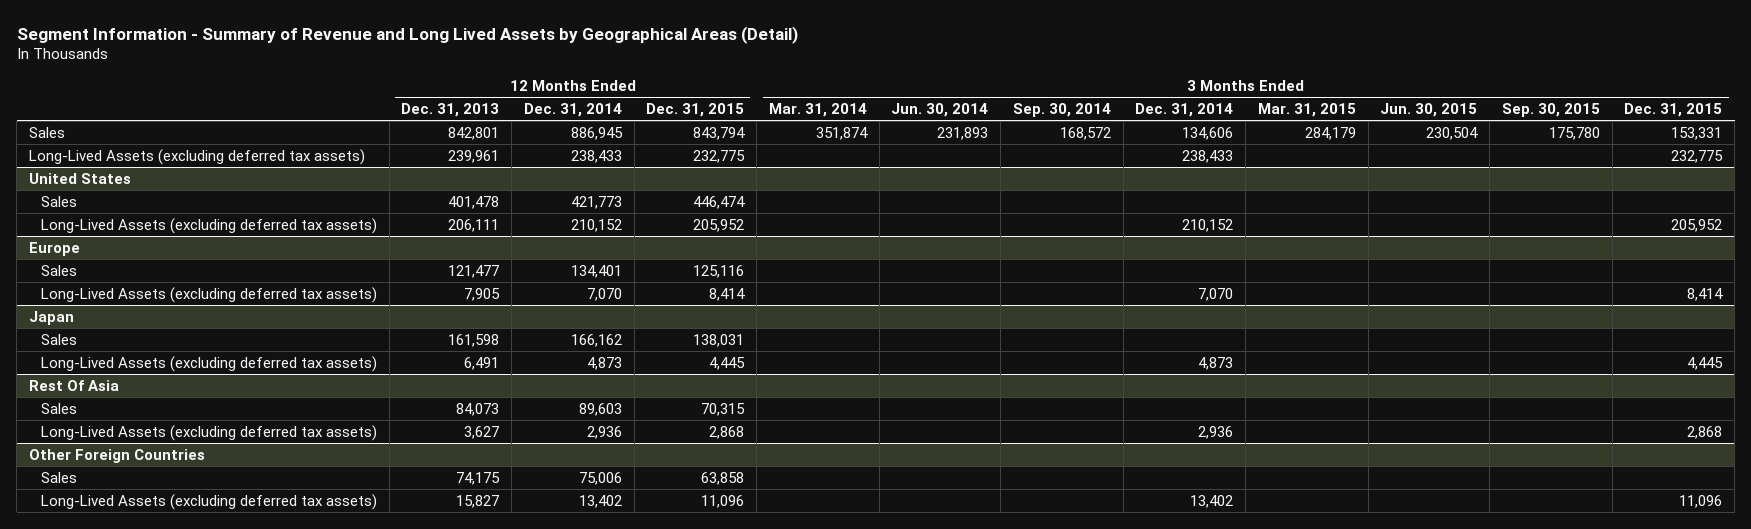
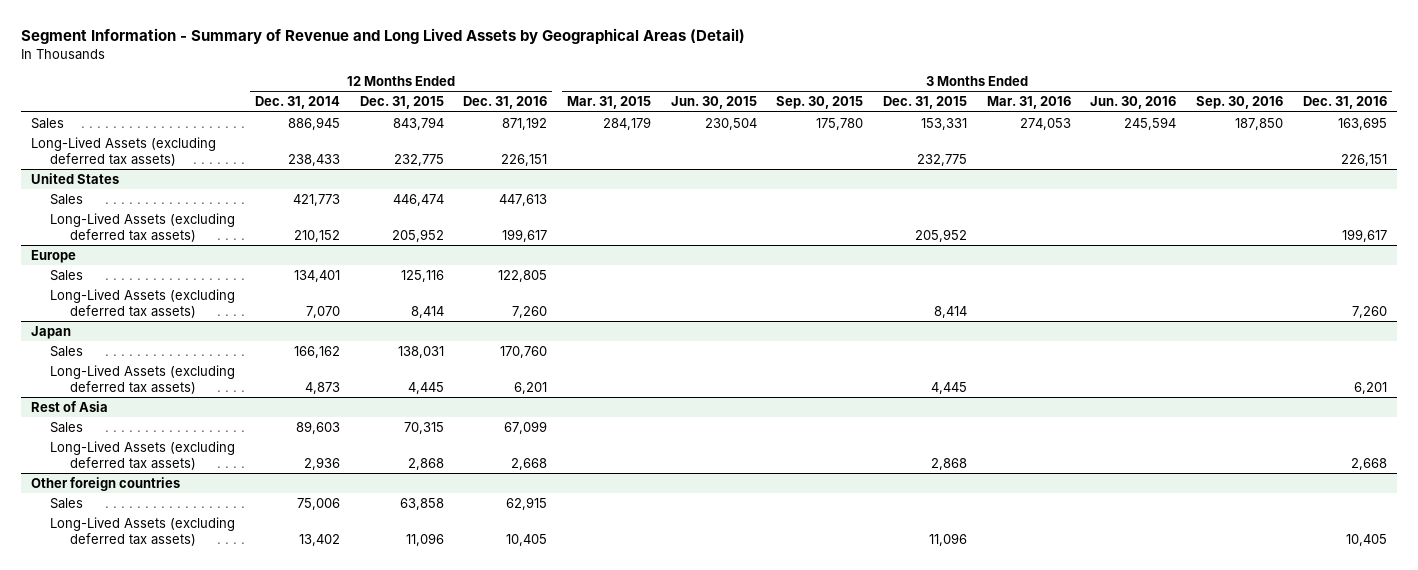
[401,103,500,118] Dec. 31, 2013 -> none
[768,103,867,118] Mar. 31, 2014 -> none
[891,103,989,118] Jun. 30, 2014 -> none
[1012,103,1111,118] Sep. 30, 2014 -> none
[1135,103,1234,118] Dec. 31, 2014 -> none
none -> [463,96,548,110] Dec. 31, 2016
none -> [986,96,1071,110] Mar. 31, 2016
none -> [1090,96,1177,110] Jun. 30, 2016
none -> [1196,96,1284,110] Sep. 30, 2016
none -> [1302,96,1387,110] Dec. 31, 2016
[28,379,119,391] Rest Of Asia -> [30,400,108,412] Rest of Asia
[28,448,205,463] Other Foreign Countries -> [30,476,180,491] Other foreign countries

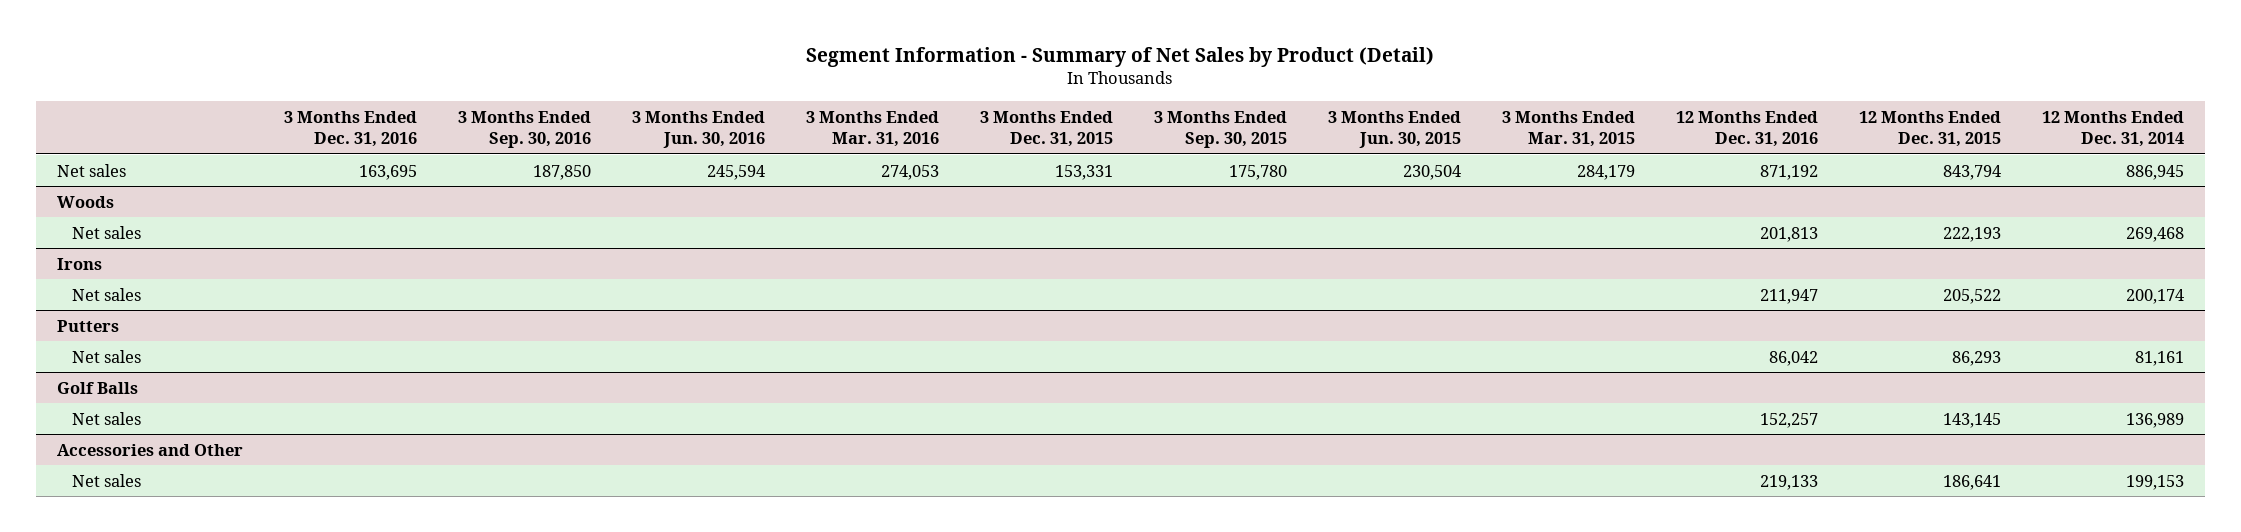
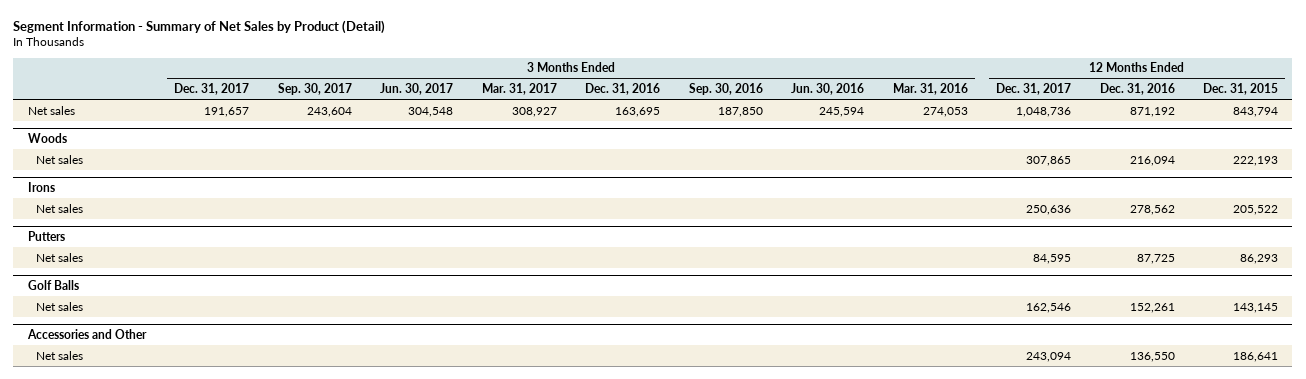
[979,110,1113,148] 3 Months Ended Dec. 31, 2015 -> none
[1153,110,1287,149] 3 Months Ended Sep. 30, 2015 -> none
[1327,110,1461,149] 3 Months Ended Jun. 30, 2015 -> none
[1501,110,1635,148] 3 Months Ended Mar. 31, 2015 -> none
[2042,110,2185,148] 12 Months Ended Dec. 31, 2014 -> none
none -> [174,83,250,96] Dec. 31, 2017
none -> [277,83,352,96] Sep. 30, 2017
none -> [380,83,454,96] Jun. 30, 2017
none -> [481,83,557,96] Mar. 31, 2017
none -> [996,83,1072,96] Dec. 31, 2017
[1760,226,1819,242] 201,813 -> [1129,155,1175,166] 216,094
[1760,288,1819,304] 211,947 -> [1129,204,1175,215] 278,562
[1769,350,1819,366] 86,042 -> [1136,253,1175,264] 87,725
[1760,412,1819,428] 152,257 -> [1129,302,1175,313] 152,261
[1760,474,1819,490] 219,133 -> [1129,351,1175,362] 136,550

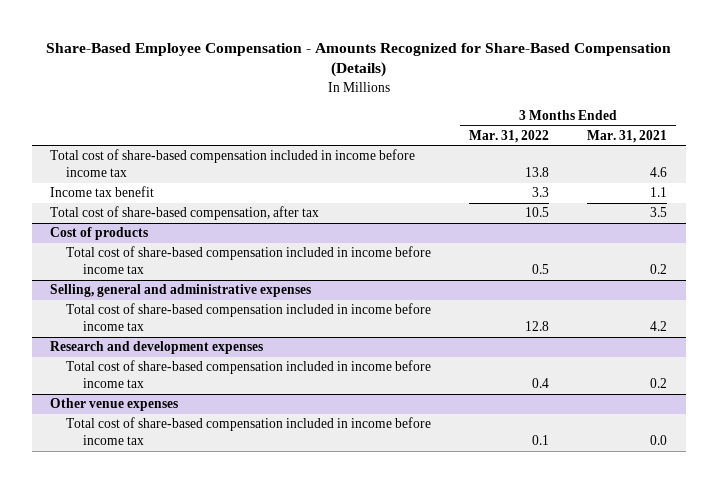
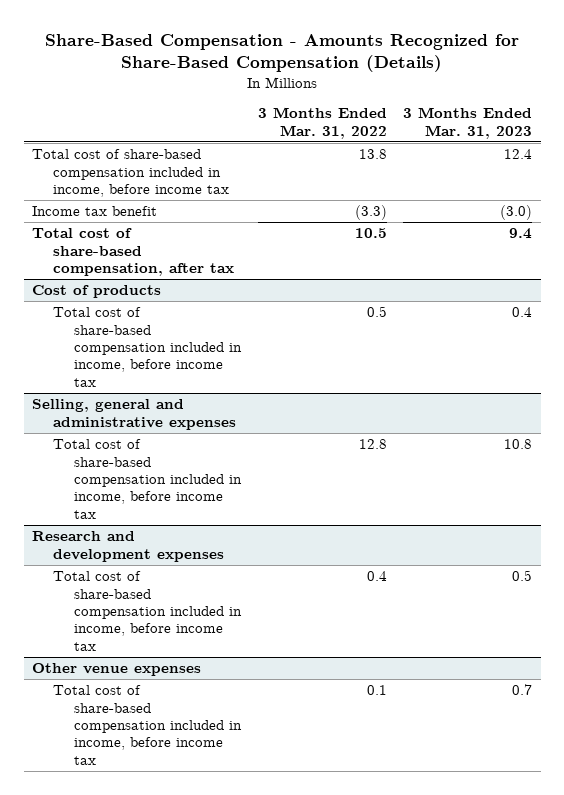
[45,42,671,78] Share-Based Employee Compensation - Amounts Recognized for Share-Based Compensation (Details) -> [45,34,520,73] Share-Based Compensation - Amounts Recognized for Share-Based Compensation (Details)
[586,129,667,143] Mar. 31, 2021 -> none
none -> [403,107,533,139] 3 Months Ended Mar. 31, 2023
[50,149,416,177] Total cost of share-based compensation included in income before income tax -> [32,149,229,198] Total cost of share-based compensation included in income, before income tax
[532,187,550,198] 3.3 -> [354,205,387,221] (3.3)
[66,246,432,274] Total cost of share-based compensation included in income before income tax -> [52,307,242,387] Total cost of share-based compensation included in income, before income tax
[66,303,432,331] Total cost of share-based compensation included in income before income tax -> [52,439,242,519] Total cost of share-based compensation included in income, before income tax
[66,360,432,388] Total cost of share-based compensation included in income before income tax -> [52,571,242,651] Total cost of share-based compensation included in income, before income tax
[66,417,432,445] Total cost of share-based compensation included in income before income tax -> [52,685,242,765] Total cost of share-based compensation included in income, before income tax

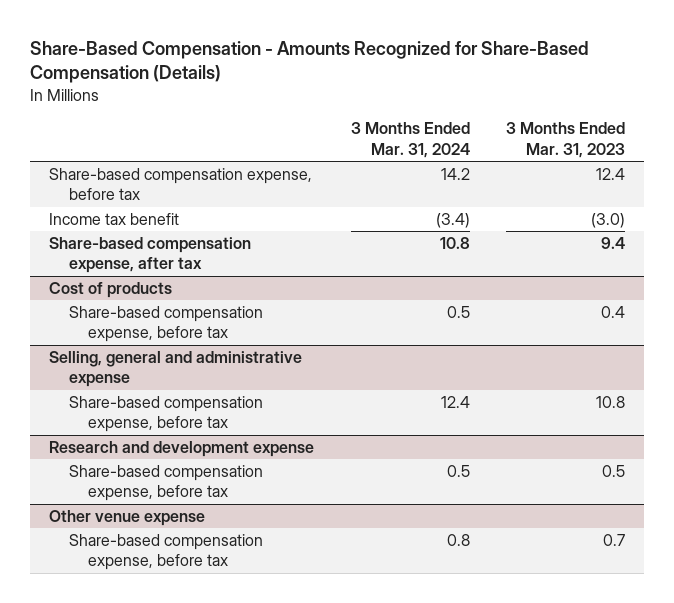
[257,107,387,139] 3 Months Ended Mar. 31, 2022 -> none
none -> [350,122,470,158] 3 Months Ended Mar. 31, 2024
[32,149,229,198] Total cost of share-based compensation included in income, before income tax -> [48,167,312,201] Share-based compensation expense, before tax
[32,228,234,277] Total cost of share-based compensation, after tax -> [48,236,251,274] Share-based compensation expense, after tax
[52,307,242,387] Total cost of share-based compensation included in income, before income tax -> [68,305,263,343] Share-based compensation expense, before tax
[32,399,236,430] Selling, general and administrative expenses -> [48,350,302,388] Selling, general and administrative expense
[52,439,242,519] Total cost of share-based compensation included in income, before income tax -> [68,395,263,433] Share-based compensation expense, before tax
[32,531,224,562] Research and development expenses -> [48,440,314,457] Research and development expense
[52,571,242,651] Total cost of share-based compensation included in income, before income tax -> [68,464,263,502] Share-based compensation expense, before tax
[32,663,202,677] Other venue expenses -> [48,509,205,526] Other venue expense
[52,685,242,765] Total cost of share-based compensation included in income, before income tax -> [68,533,263,571] Share-based compensation expense, before tax

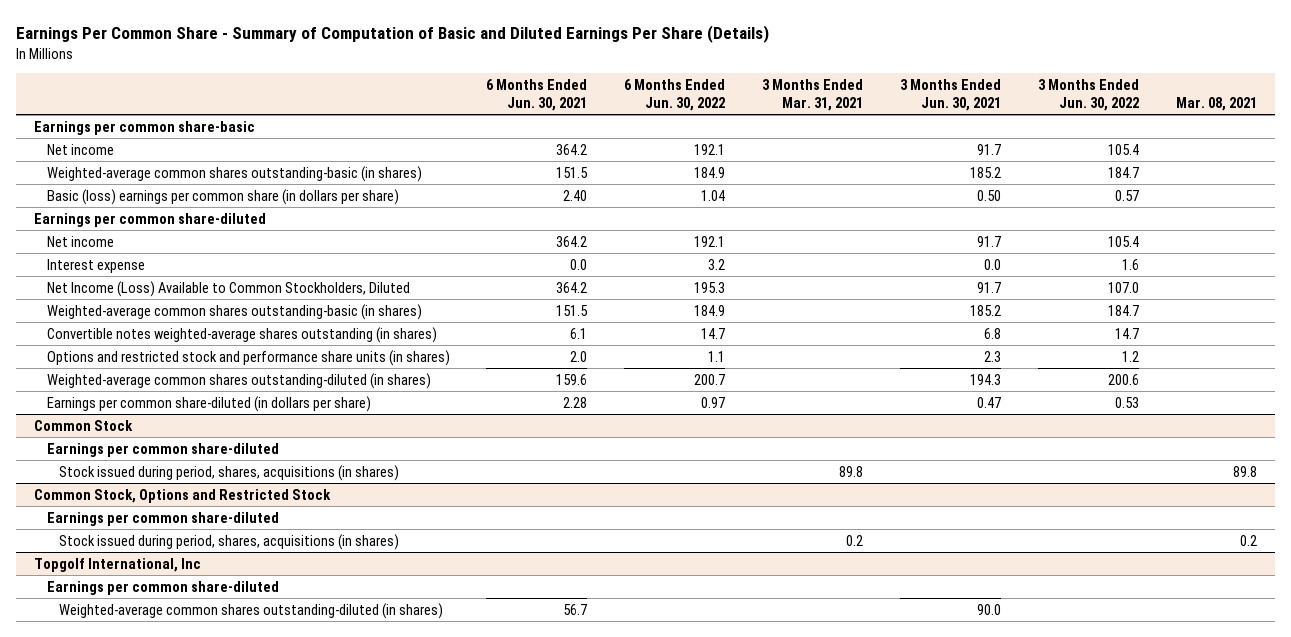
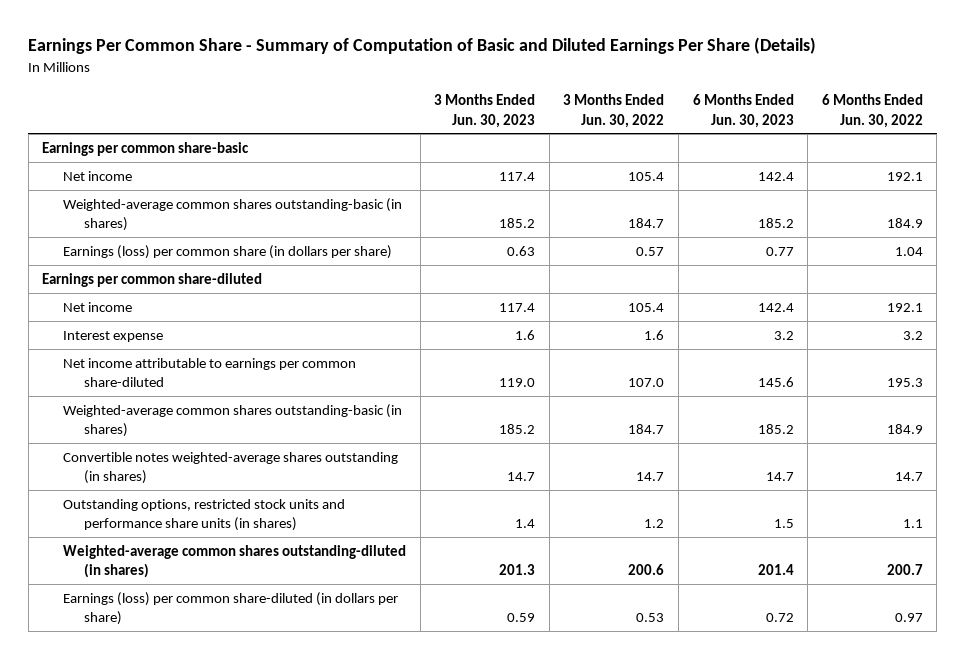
[486,79,588,111] 6 Months Ended Jun. 30, 2021 -> none
[762,79,864,111] 3 Months Ended Mar. 31, 2021 -> none
[899,79,1001,111] 3 Months Ended Jun. 30, 2021 -> none
[1175,96,1257,111] Mar. 08, 2021 -> none
none -> [434,94,536,128] 3 Months Ended Jun. 30, 2023
none -> [692,94,794,128] 6 Months Ended Jun. 30, 2023
[46,188,399,205] Basic (loss) earnings per common share (in dollars per share) -> [63,244,393,259] Earnings (loss) per common share (in dollars per share)
[46,280,410,297] Net Income (Loss) Available to Common Stockholders, Diluted -> [63,357,357,387] Net income attributable to earnings per common share-diluted
[46,349,450,366] Options and restricted stock and performance share units (in shares) -> [63,498,346,531] Outstanding options, restricted stock units and performance share units (in shares)
[34,419,134,431] Common Stock -> none
[46,442,279,457] Earnings per common share-diluted -> none
[58,464,399,481] Stock issued during period, shares, acquisitions (in shares) -> none
[34,488,332,503] Common Stock, Options and Restricted Stock -> none
[46,511,279,526] Earnings per common share-diluted -> none
[58,533,399,550] Stock issued during period, shares, acquisitions (in shares) -> none
[34,557,202,572] Topgolf International, Inc -> none
[46,580,279,595] Earnings per common share-diluted -> none
[58,602,443,619] Weighted-average common shares outstanding-diluted (in shares) -> none
[46,395,371,412] Earnings per common share-diluted (in dollars per share) -> [63,591,399,625] Earnings (loss) per common share-diluted (in dollars per share)

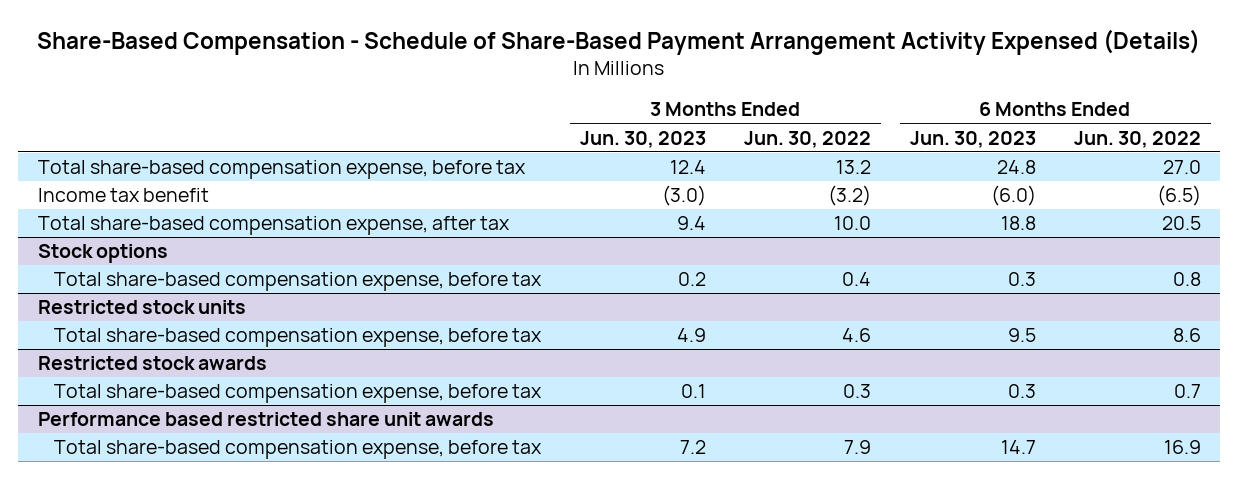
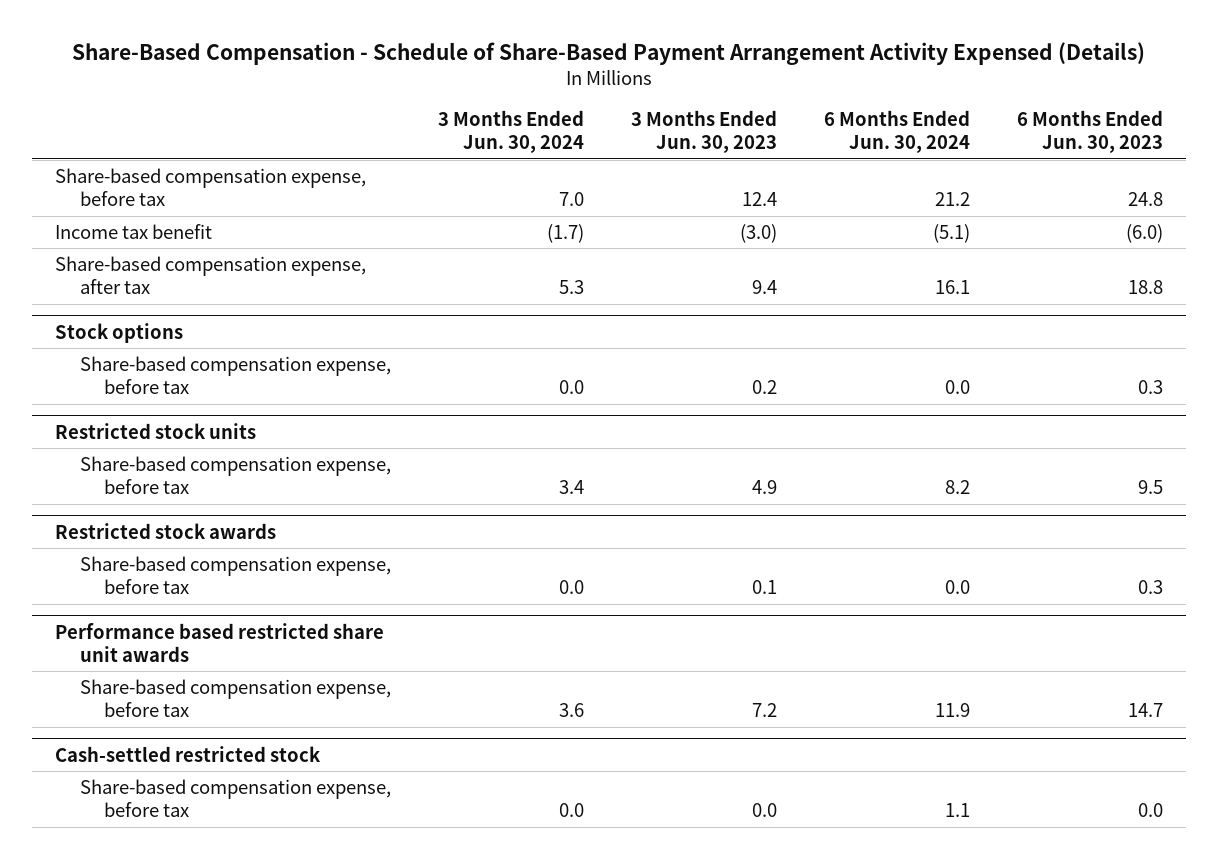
[744,130,872,148] Jun. 30, 2022 -> none
[1074,130,1202,148] Jun. 30, 2022 -> none
none -> [437,109,584,154] 3 Months Ended Jun. 30, 2024
none -> [823,109,970,154] 6 Months Ended Jun. 30, 2024
[37,160,526,180] Total share-based compensation expense, before tax -> [55,167,367,207] Share-based compensation expense, before tax
[37,216,510,236] Total share-based compensation expense, after tax -> [55,255,367,295] Share-based compensation expense, after tax
[53,272,542,292] Total share-based compensation expense, before tax -> [79,355,391,395] Share-based compensation expense, before tax
[53,328,542,348] Total share-based compensation expense, before tax -> [79,455,391,495] Share-based compensation expense, before tax
[53,384,542,404] Total share-based compensation expense, before tax -> [79,555,391,595] Share-based compensation expense, before tax
[53,440,542,460] Total share-based compensation expense, before tax -> [79,678,391,718] Share-based compensation expense, before tax
none -> [55,745,322,762] Cash-settled restricted stock
none -> [79,778,391,818] Share-based compensation expense, before tax

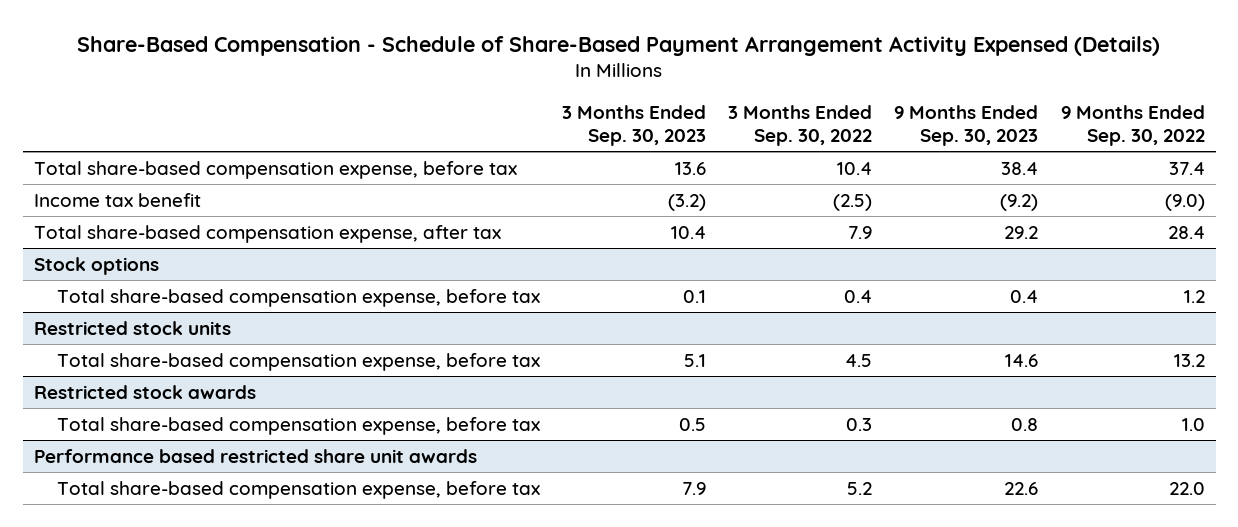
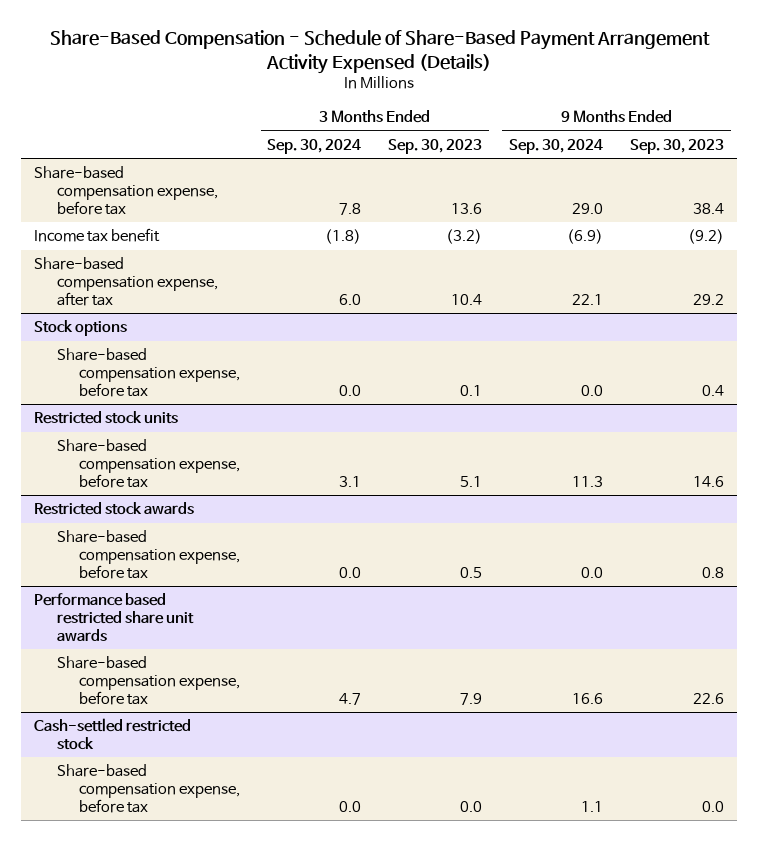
[728,105,873,146] 3 Months Ended Sep. 30, 2022 -> none
[1060,105,1205,146] 9 Months Ended Sep. 30, 2022 -> none
none -> [267,139,362,155] Sep. 30, 2024
none -> [509,139,604,155] Sep. 30, 2024
[33,160,517,179] Total share-based compensation expense, before tax -> [34,166,218,215] Share-based compensation expense, before tax
[33,224,501,243] Total share-based compensation expense, after tax -> [34,257,218,306] Share-based compensation expense, after tax
[57,288,541,307] Total share-based compensation expense, before tax -> [56,348,241,397] Share-based compensation expense, before tax
[57,352,541,371] Total share-based compensation expense, before tax -> [56,439,241,488] Share-based compensation expense, before tax
[57,416,541,435] Total share-based compensation expense, before tax -> [56,530,241,579] Share-based compensation expense, before tax
[57,480,541,499] Total share-based compensation expense, before tax -> [56,656,241,705] Share-based compensation expense, before tax
none -> [34,718,192,751] Cash-settled restricted stock
none -> [56,764,241,813] Share-based compensation expense, before tax

